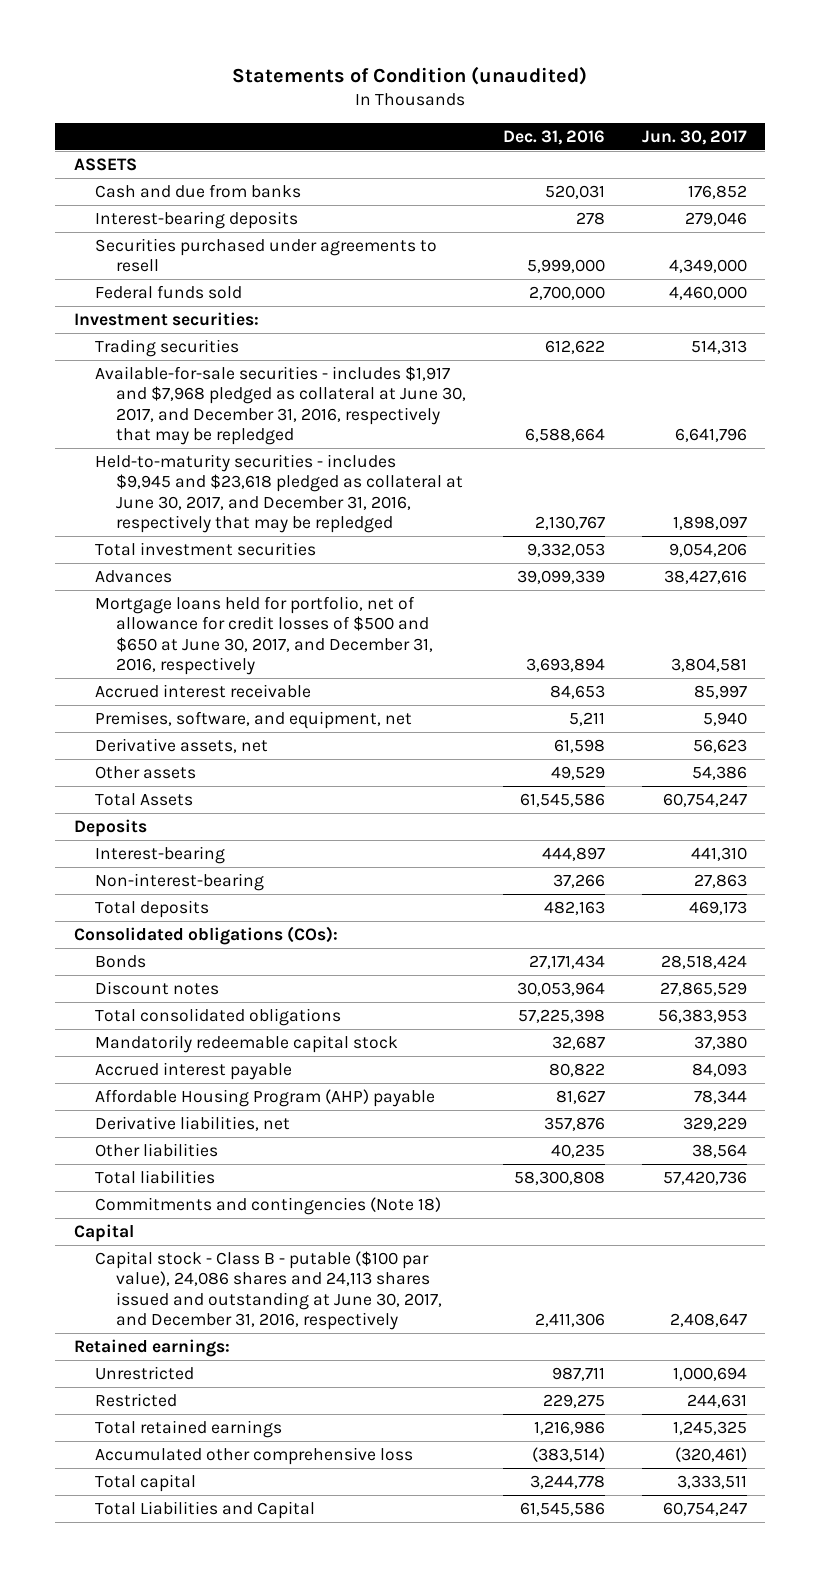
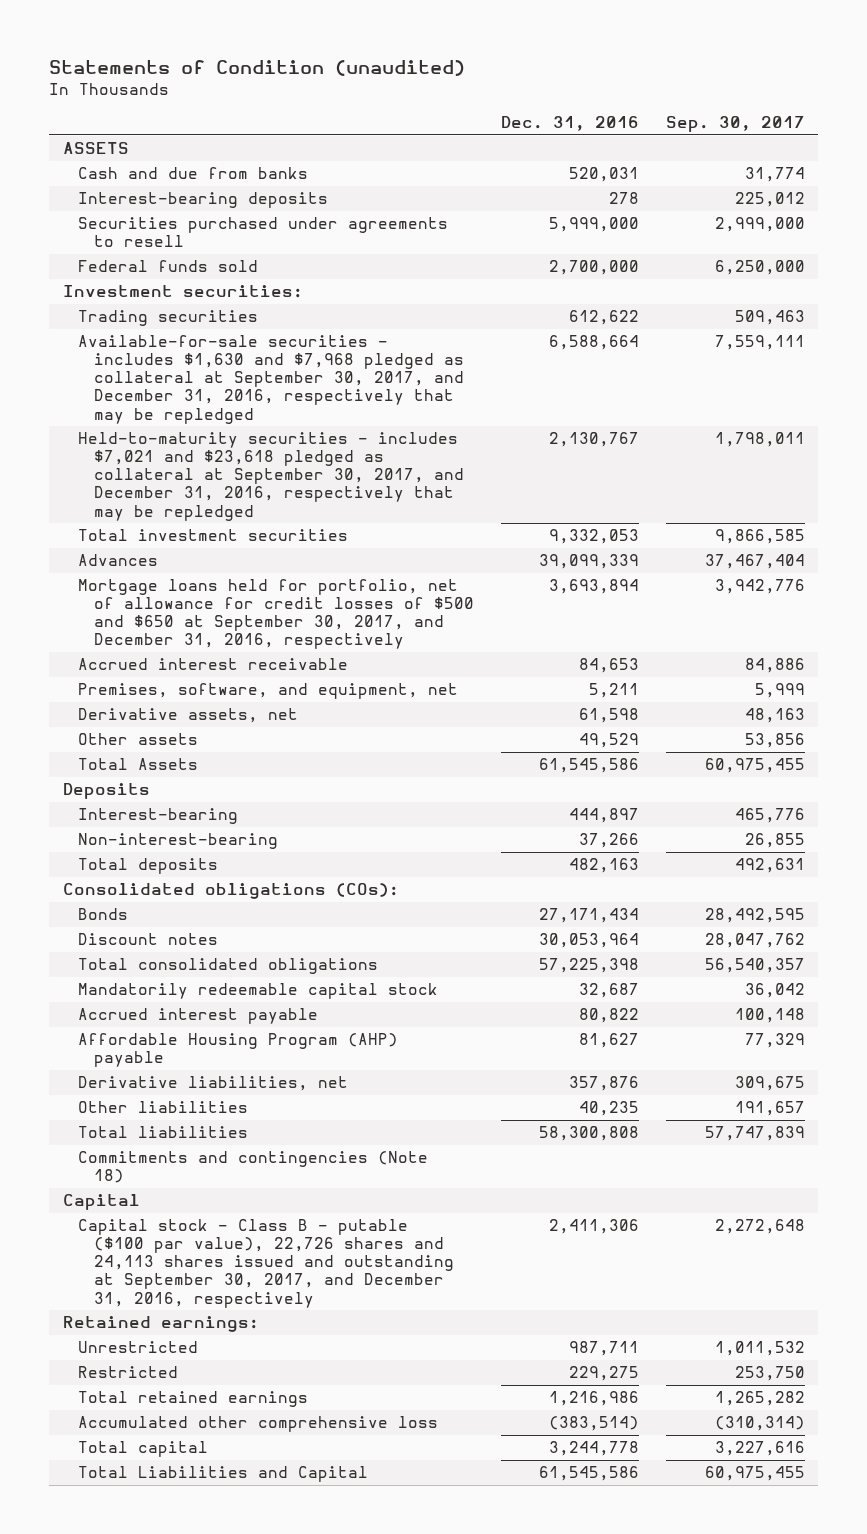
[641,129,747,145] Jun. 30, 2017 -> none
none -> [665,116,805,133] Sep. 30, 2017
[94,365,467,446] Available-for-sale securities - includes $1,917 and $7,968 pledged as collateral at June 30, 2017, and December 31, 2016, respectively that may be repledged -> [78,335,465,424] Available-for-sale securities - includes $1,630 and $7,968 pledged as collateral at September 30, 2017, and December 31, 2016, respectively that may be repledged
[94,453,464,534] Held-to-maturity securities - includes $9,945 and $23,618 pledged as collateral at June 30, 2017, and December 31, 2016, respectively that may be repledged -> [78,432,465,521] Held-to-maturity securities - includes $7,021 and $23,618 pledged as collateral at September 30, 2017, and December 31, 2016, respectively that may be repledged
[94,595,434,676] Mortgage loans held for portfolio, net of allowance for credit losses of $500 and $650 at June 30, 2017, and December 31, 2016, respectively -> [78,579,475,650] Mortgage loans held for portfolio, net of allowance for credit losses of $500 and $650 at September 30, 2017, and December 31, 2016, respectively
[94,1250,443,1331] Capital stock - Class B - putable ($100 par value), 24,086 shares and 24,113 shares issued and outstanding at June 30, 2017, and December 31, 2016, respectively -> [78,1219,455,1308] Capital stock - Class B - putable ($100 par value), 22,726 shares and 24,113 shares issued and outstanding at September 30, 2017, and December 31, 2016, respectively

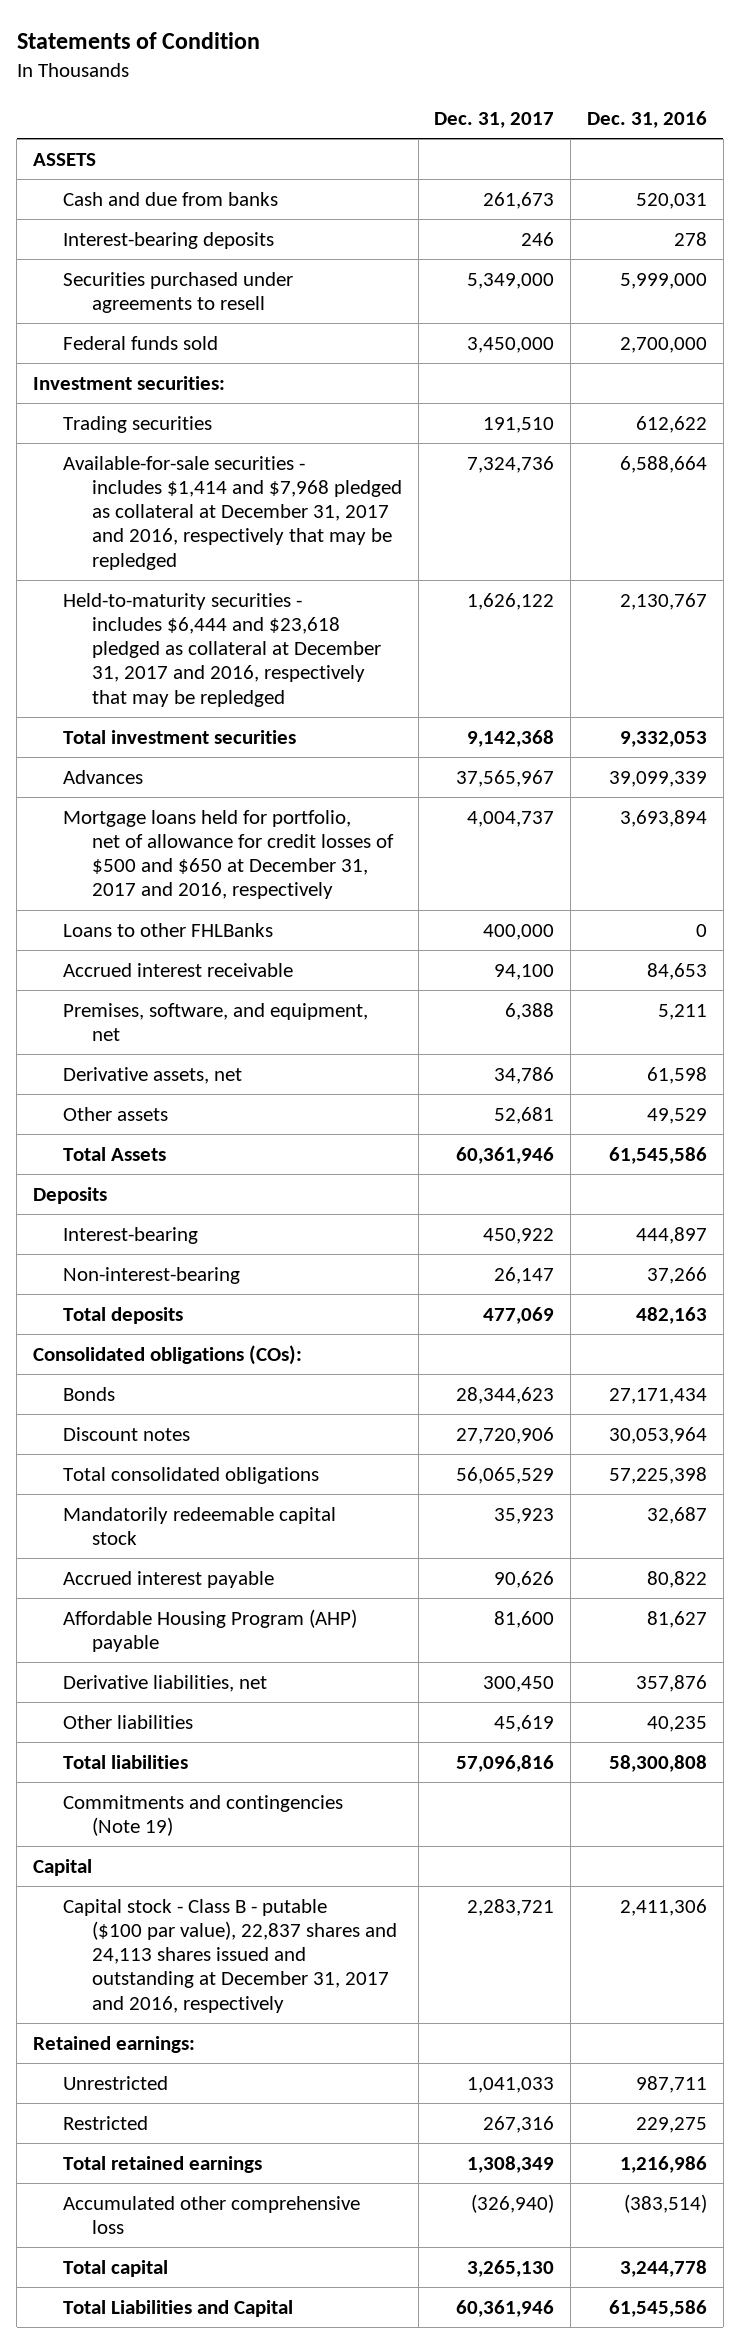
[49,59,466,76] Statements of Condition (unaudited) -> [16,32,260,50] Statements of Condition
[665,116,805,133] Sep. 30, 2017 -> none
none -> [434,112,555,129] Dec. 31, 2017
[78,335,465,424] Available-for-sale securities - includes $1,630 and $7,968 pledged as collateral at September 30, 2017, and December 31, 2016, respectively that may be repledged -> [62,455,403,570] Available-for-sale securities - includes $1,414 and $7,968 pledged as collateral at December 31, 2017 and 2016, respectively that may be repledged
[78,432,465,521] Held-to-maturity securities - includes $7,021 and $23,618 pledged as collateral at September 30, 2017, and December 31, 2016, respectively that may be repledged -> [62,592,382,707] Held-to-maturity securities - includes $6,444 and $23,618 pledged as collateral at December 31, 2017 and 2016, respectively that may be repledged
[78,579,475,650] Mortgage loans held for portfolio, net of allowance for credit losses of $500 and $650 at September 30, 2017, and December 31, 2016, respectively -> [62,809,395,900] Mortgage loans held for portfolio, net of allowance for credit losses of $500 and $650 at December 31, 2017 and 2016, respectively
none -> [62,922,273,937] Loans to other FHLBanks
[78,1151,429,1184] Commitments and contingencies (Note 18) -> [62,1794,343,1836] Commitments and contingencies (Note 19)
[78,1219,455,1308] Capital stock - Class B - putable ($100 par value), 22,726 shares and 24,113 shares issued and outstanding at September 30, 2017, and December 31, 2016, respectively -> [62,1898,398,2013] Capital stock - Class B - putable ($100 par value), 22,837 shares and 24,113 shares issued and outstanding at December 31, 2017 and 2016, respectively

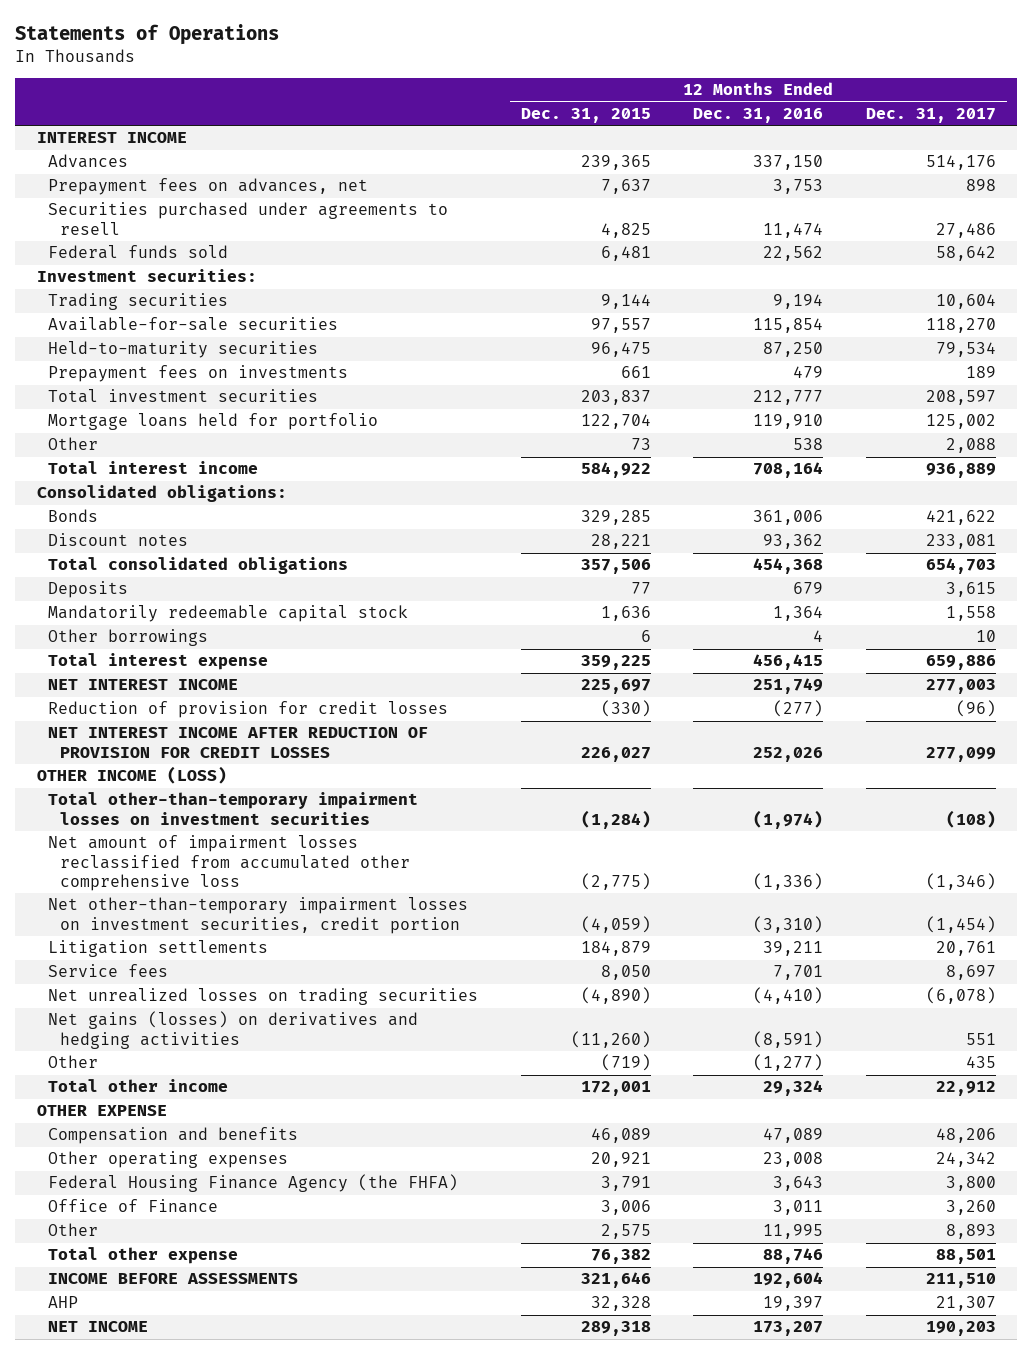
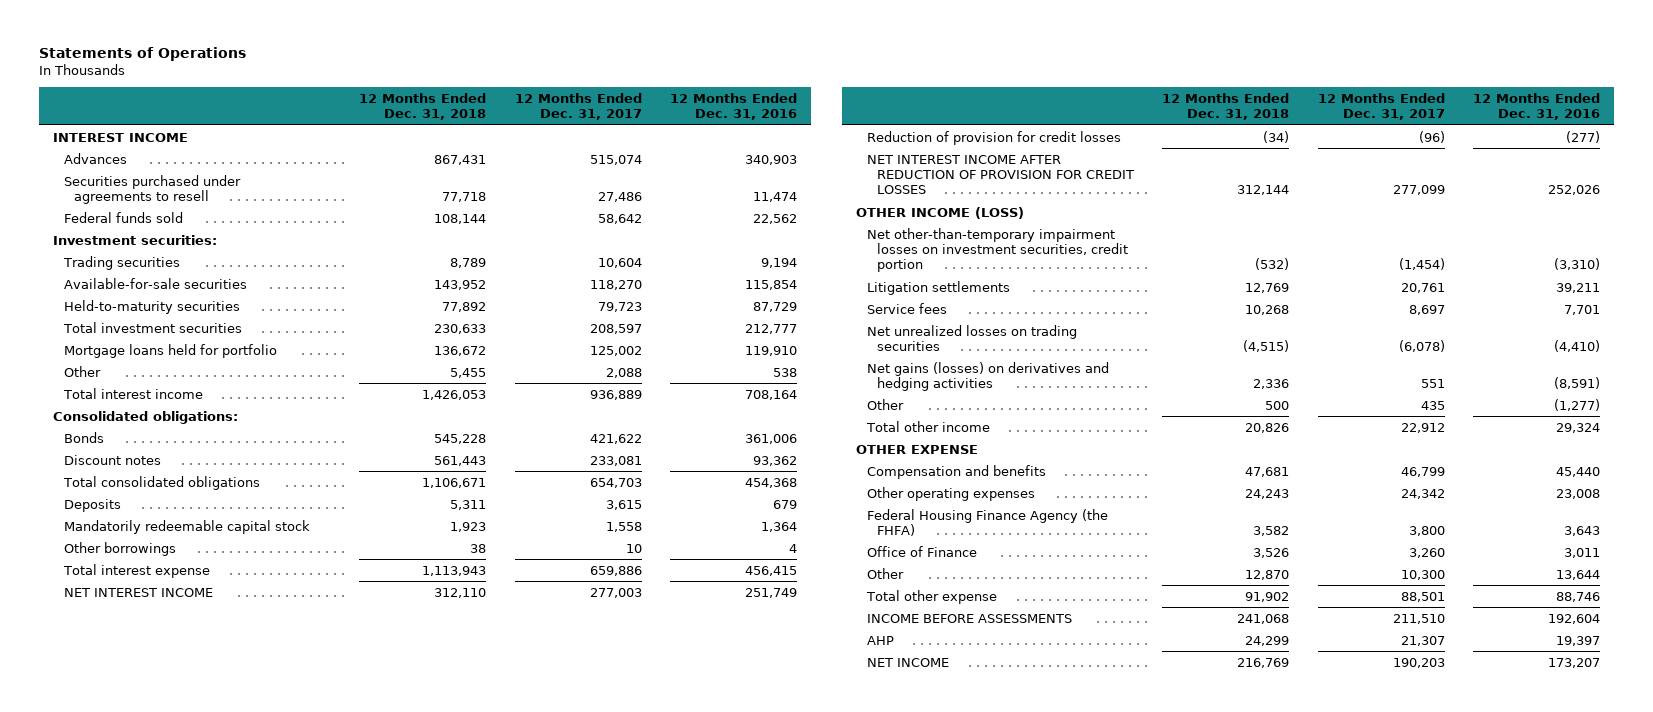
[520,108,651,124] Dec. 31, 2015 -> none
none -> [359,92,487,121] 12 Months Ended Dec. 31, 2018
[48,178,369,196] Prepayment fees on advances, net -> none
[753,155,824,171] 337,150 -> [745,154,798,165] 340,903
[925,155,996,171] 514,176 -> [589,154,642,165] 515,074
[48,365,349,383] Prepayment fees on investments -> none
[763,342,824,358] 87,250 -> [753,301,798,312] 87,729
[935,342,996,358] 79,534 -> [597,301,642,312] 79,723
[48,792,419,825] Total other-than-temporary impairment losses on investment securities -> none
[48,835,410,891] Net amount of impairment losses reclassified from accumulated other comprehensive loss -> none
[763,1128,824,1144] 47,089 -> [1555,466,1600,477] 45,440
[935,1128,996,1144] 48,206 -> [1400,466,1445,477] 46,799
[763,1224,824,1240] 11,995 -> [1555,569,1600,580] 13,644
[945,1224,996,1240] 8,893 -> [1400,569,1445,580] 10,300

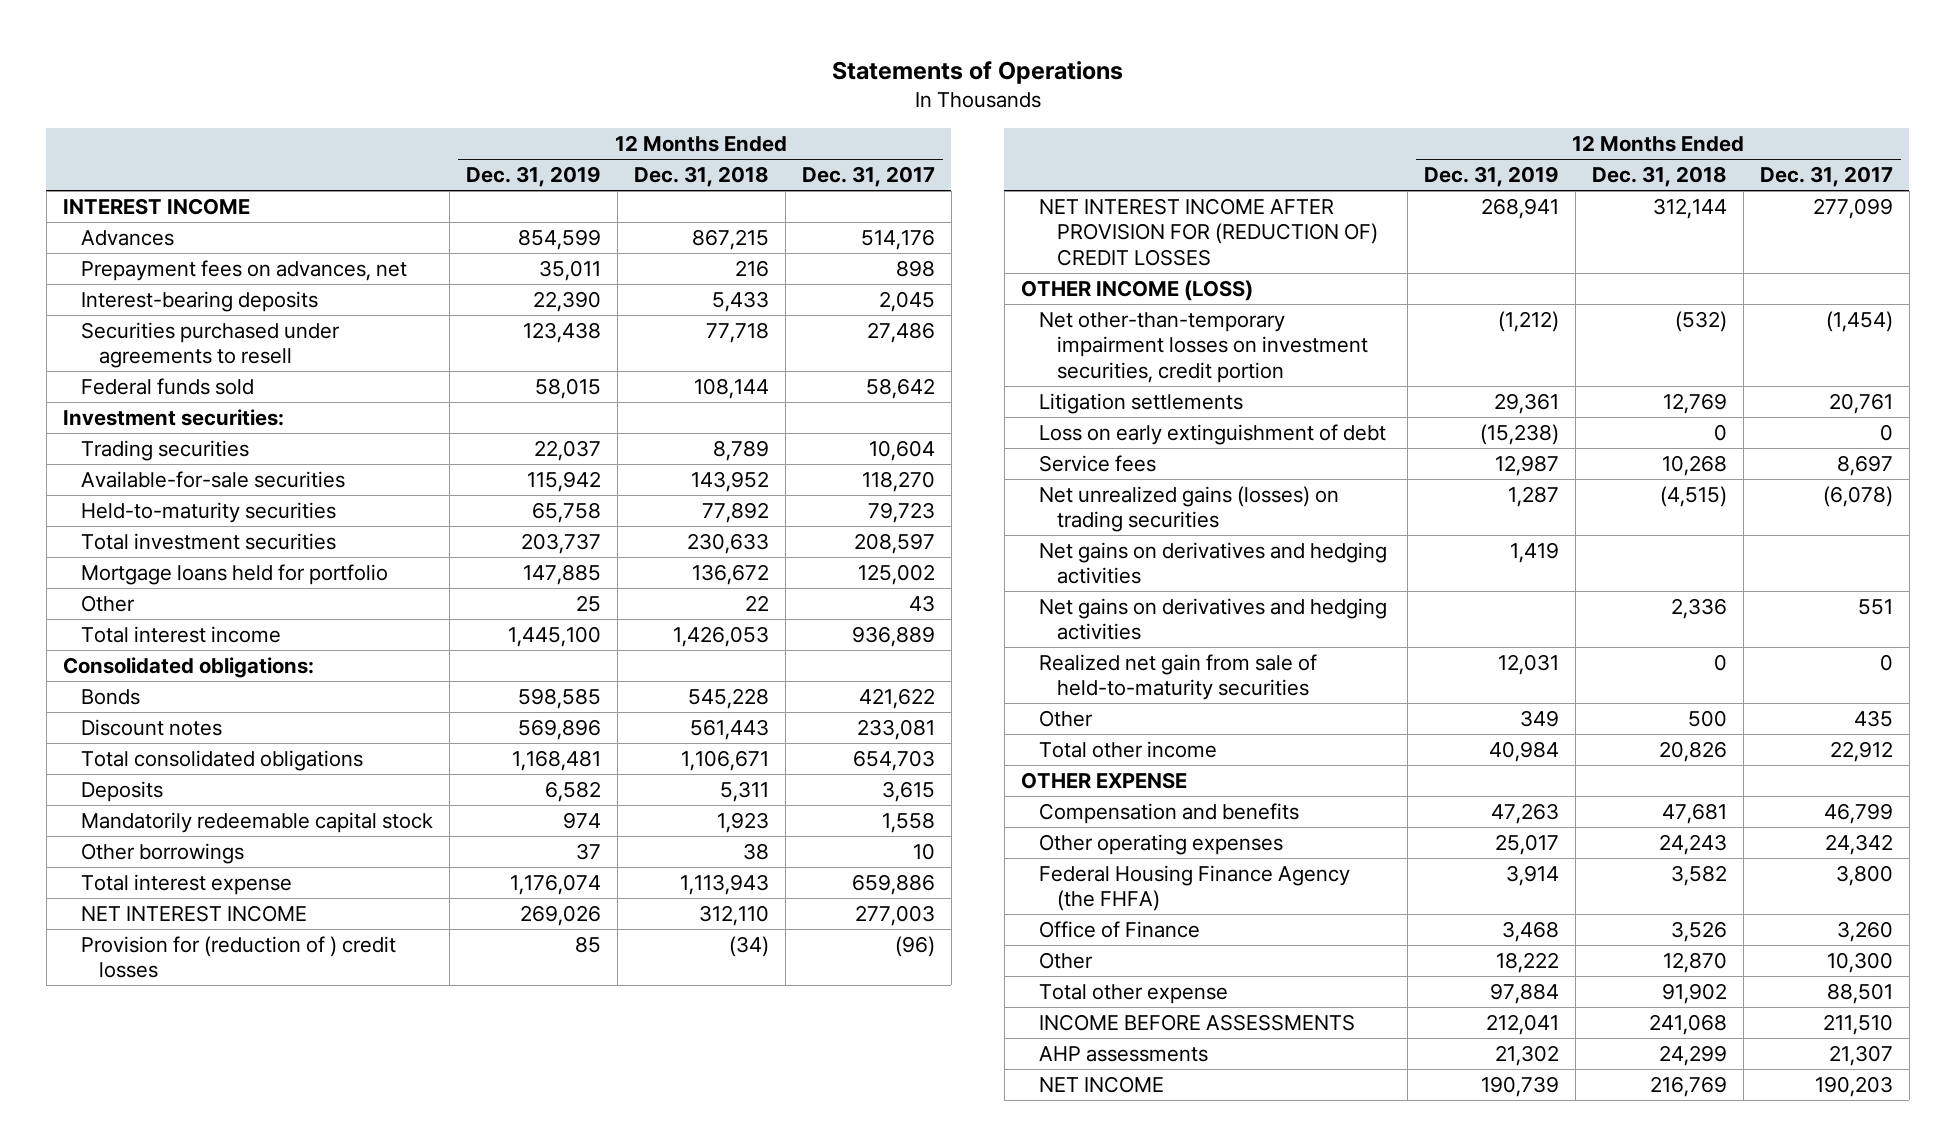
[670,92,798,121] 12 Months Ended Dec. 31, 2016 -> none
none -> [466,166,602,188] Dec. 31, 2019
[434,154,487,165] 867,431 -> [692,228,770,250] 867,215
[589,154,642,165] 515,074 -> [860,228,935,250] 514,176
none -> [81,259,408,281] Prepayment fees on advances, net
none -> [81,290,319,312] Interest-bearing deposits
[450,367,487,378] 5,455 -> [745,594,770,611] 22
[605,367,642,378] 2,088 -> [908,594,935,612] 43
[866,130,1121,145] Reduction of provision for credit losses -> [81,935,397,979] Provision for (reduction of ) credit losses
[866,154,1134,194] NET INTEREST INCOME AFTER REDUCTION OF PROVISION FOR CREDIT LOSSES -> [1039,197,1379,266] NET INTEREST INCOME AFTER PROVISION FOR (REDUCTION OF) CREDIT LOSSES
none -> [1039,423,1387,445] Loss on early extinguishment of debt
[866,324,1077,351] Net unrealized losses on trading securities -> [1039,485,1340,533] Net unrealized gains (losses) on trading securities
none -> [1039,541,1388,585] Net gains on derivatives and hedging activities
[866,361,1109,391] Net gains (losses) on derivatives and hedging activities -> [1039,597,1388,641] Net gains on derivatives and hedging activities
none -> [1039,653,1318,701] Realized net gain from sale of held-to-maturity securities
[866,635,894,645] AHP -> [1039,1045,1209,1062] AHP assessments

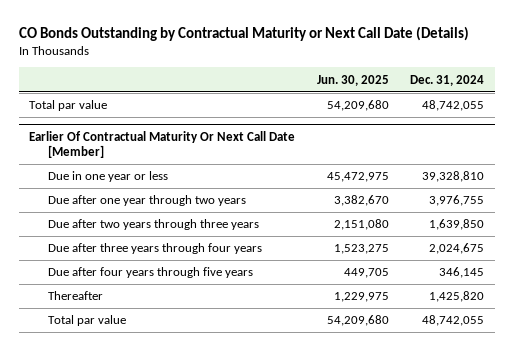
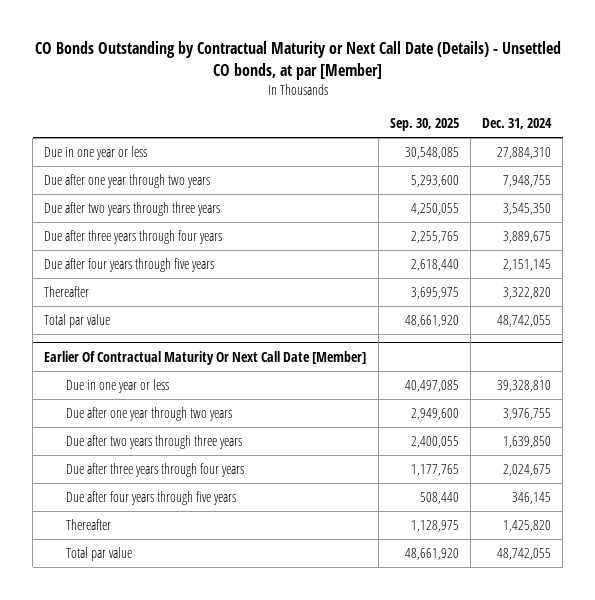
[18,25,469,41] CO Bonds Outstanding by Contractual Maturity or Next Call Date (Details) -> [34,41,561,81] CO Bonds Outstanding by Contractual Maturity or Next Call Date (Details) - Unsettled CO bonds, at par [Member]
[316,74,389,86] Jun. 30, 2025 -> none
none -> [389,118,459,132] Sep. 30, 2025
none -> [44,146,148,161] Due in one year or less
none -> [44,174,211,189] Due after one year through two years
none -> [44,202,221,217] Due after two years through three years
none -> [44,230,223,245] Due after three years through four years
none -> [44,258,215,273] Due after four years through five years
none -> [44,286,90,298] Thereafter

